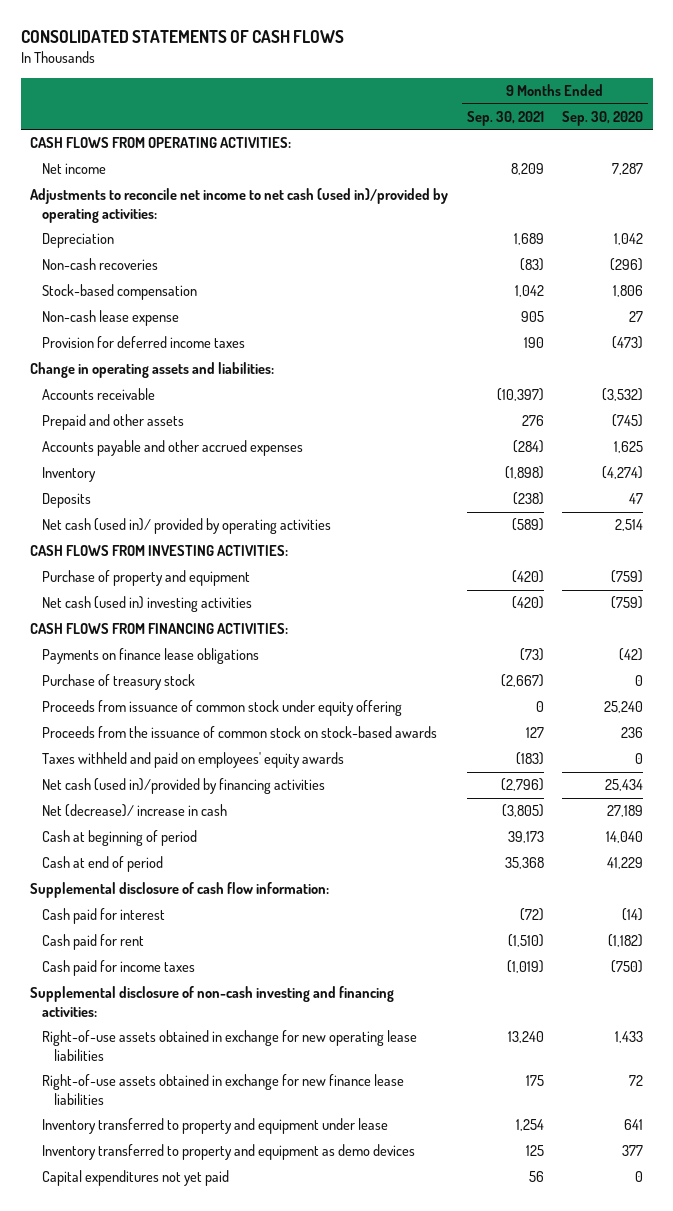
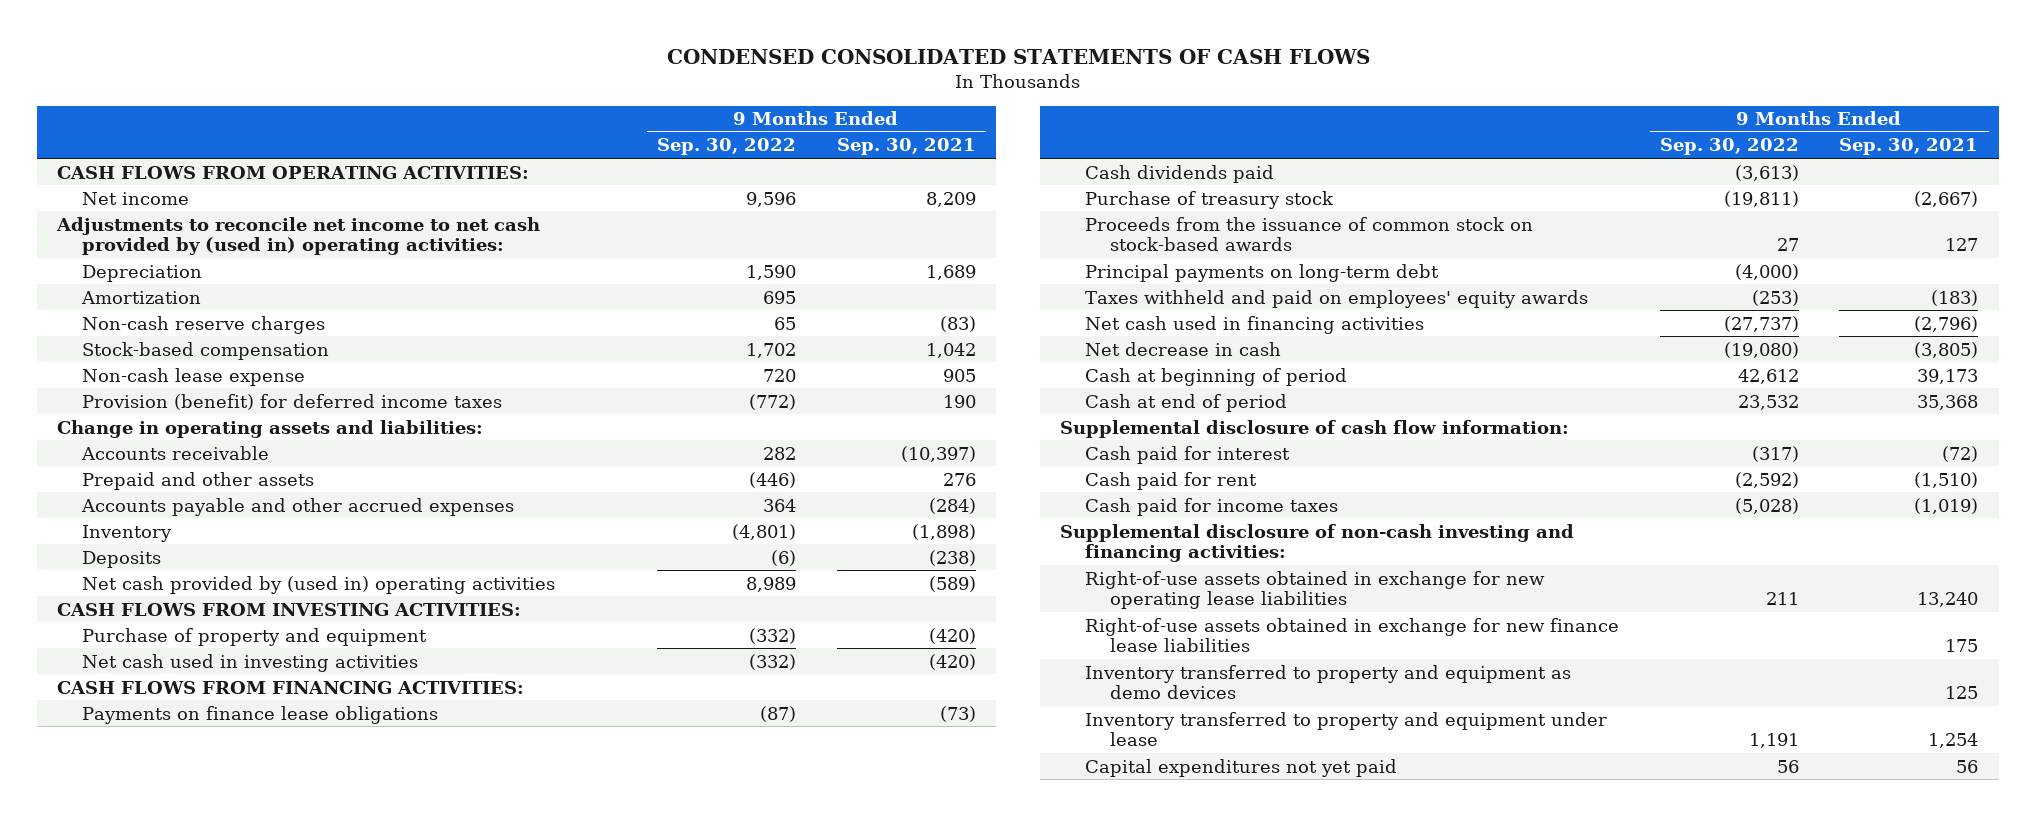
[20,30,344,44] CONSOLIDATED STATEMENTS OF CASH FLOWS -> [666,49,1370,65] CONDENSED CONSOLIDATED STATEMENTS OF CASH FLOWS
[562,110,644,126] Sep. 30, 2020 -> none
none -> [656,138,796,156] Sep. 30, 2022
[30,188,449,223] Adjustments to reconcile net income to net cash (used in)/provided by operating activities: -> [56,216,541,256] Adjustments to reconcile net income to net cash provided by (used in) operating activities:
none -> [81,290,202,304] Amortization
[41,258,158,271] Non-cash recoveries -> [82,315,326,334] Non-cash reserve charges
[41,336,245,349] Provision for deferred income taxes -> [82,393,503,410] Provision (benefit) for deferred income taxes
[41,518,331,535] Net cash (used in)/ provided by operating activities -> [82,575,556,594] Net cash provided by (used in) operating activities
[41,596,252,613] Net cash (used in) investing activities -> [82,653,419,672] Net cash used in investing activities
none -> [1085,164,1275,183] Cash dividends paid
[41,700,402,717] Proceeds from issuance of common stock under equity offering -> none
none -> [1085,263,1440,282] Principal payments on long-term debt
[41,778,325,795] Net cash (used in)/provided by financing activities -> [1085,315,1425,334] Net cash used in financing activities
[41,804,227,818] Net (decrease)/ increase in cash -> [1085,341,1282,356] Net decrease in cash
[41,1118,388,1135] Inventory transferred to property and equipment under lease -> [1085,711,1608,747] Inventory transferred to property and equipment under lease

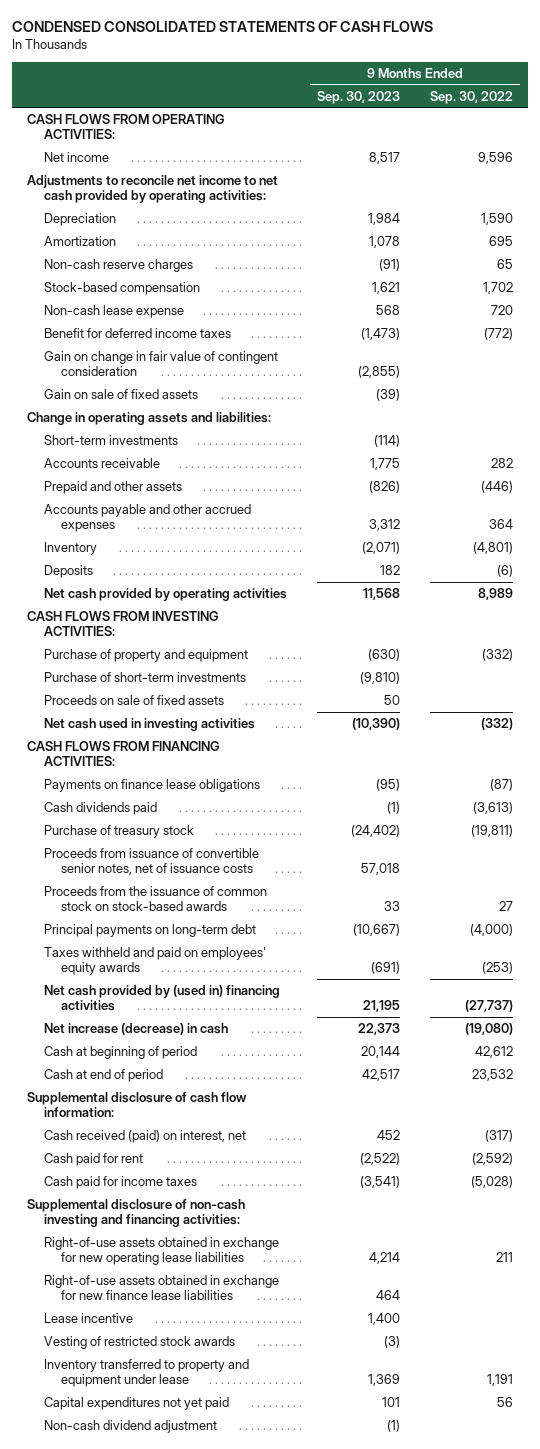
[836,138,976,156] Sep. 30, 2021 -> none
none -> [317,90,401,104] Sep. 30, 2023
[56,216,541,256] Adjustments to reconcile net income to net cash provided by (used in) operating activities: -> [27,174,279,203] Adjustments to reconcile net income to net cash provided by operating activities:
[82,393,503,410] Provision (benefit) for deferred income taxes -> [44,327,232,338] Benefit for deferred income taxes
none -> [44,350,279,376] Gain on change in fair value of contingent consideration
none -> [44,388,199,399] Gain on sale of fixed assets
none -> [44,434,179,445] Short-term investments
[82,575,556,594] Net cash provided by (used in) operating activities -> [44,587,288,601] Net cash provided by operating activities
none -> [44,671,247,682] Purchase of short-term investments
none -> [44,694,225,705] Proceeds on sale of fixed assets
none -> [44,847,260,875] Proceeds from issuance of convertible senior notes, net of issuance costs
[1085,315,1425,334] Net cash used in financing activities -> [44,984,281,1011] Net cash provided by (used in) financing activities
[1085,341,1282,356] Net decrease in cash -> [44,1022,229,1035] Net increase (decrease) in cash
[1085,445,1291,464] Cash paid for interest -> [44,1129,247,1143] Cash received (paid) on interest, net
[1085,664,1572,700] Inventory transferred to property and equipment as demo devices -> none
none -> [44,1312,134,1323] Lease incentive
none -> [44,1335,236,1349] Vesting of restricted stock awards
none -> [44,1419,218,1433] Non-cash dividend adjustment

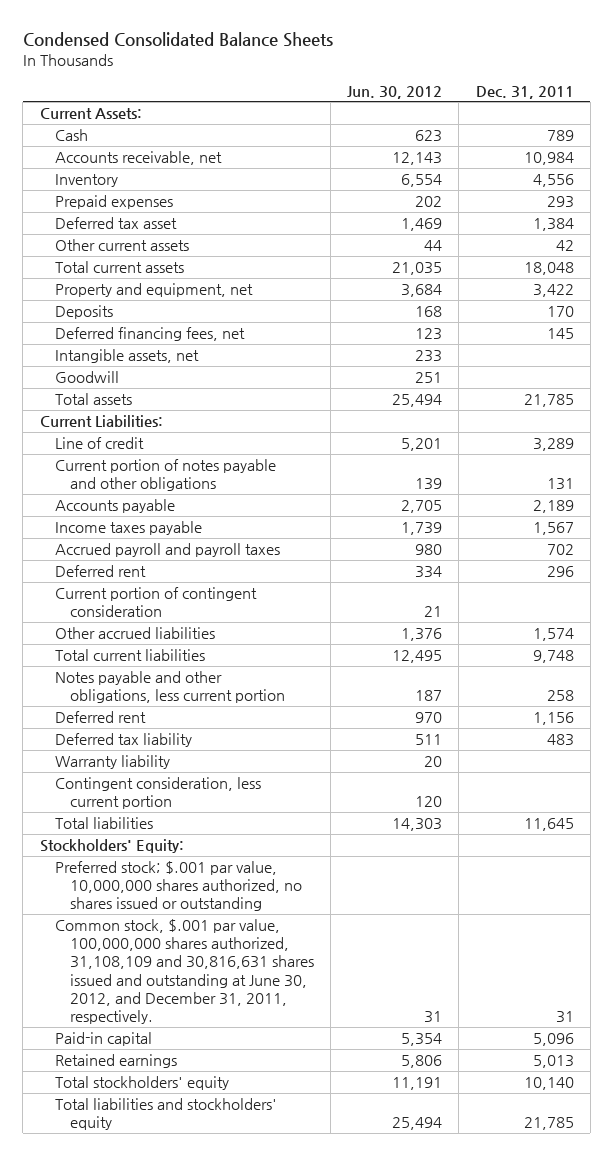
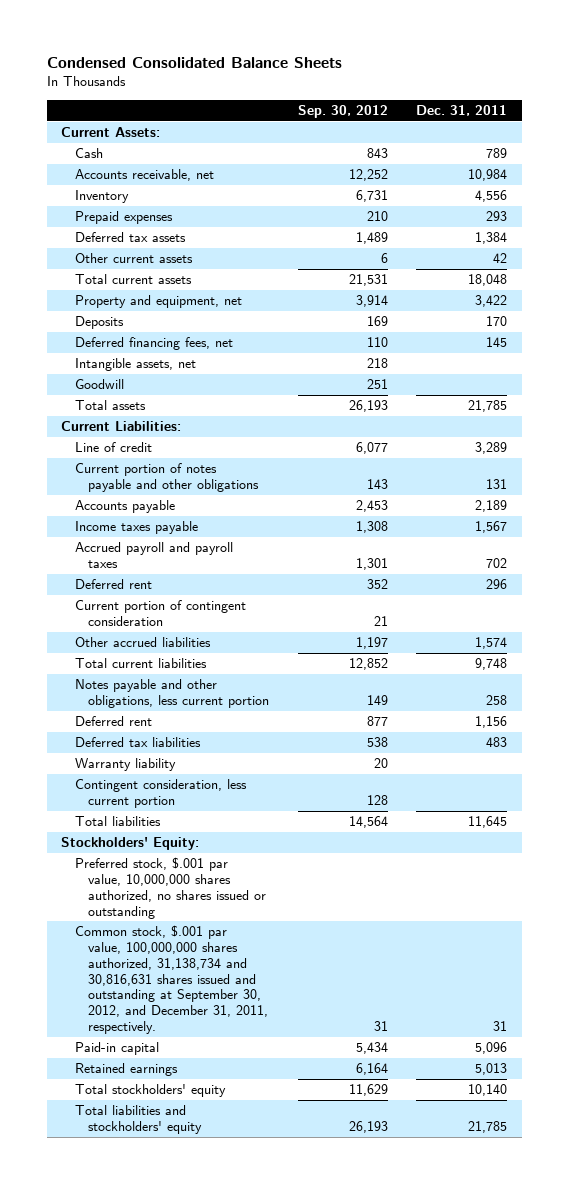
[347,85,443,99] Jun. 30, 2012 -> none
none -> [297,104,388,118] Sep. 30, 2012
[54,216,177,229] Deferred tax asset -> [74,232,186,243] Deferred tax assets
[54,732,192,747] Deferred tax liability -> [74,737,201,748] Deferred tax liabilities
[54,860,302,912] Preferred stock; $.001 par value, 10,000,000 shares authorized, no shares issued or outstanding -> [74,857,266,919] Preferred stock, $.001 par value, 10,000,000 shares authorized, no shares issued or outstanding
[54,918,314,1025] Common stock, $.001 par value, 100,000,000 shares authorized, 31,108,109 and 30,816,631 shares issued and outstanding at June 30, 2012, and December 31, 2011, respectively. -> [74,925,268,1034] Common stock, $.001 par value, 100,000,000 shares authorized, 31,138,734 and 30,816,631 shares issued and outstanding at September 30, 2012, and December 31, 2011, respectively.

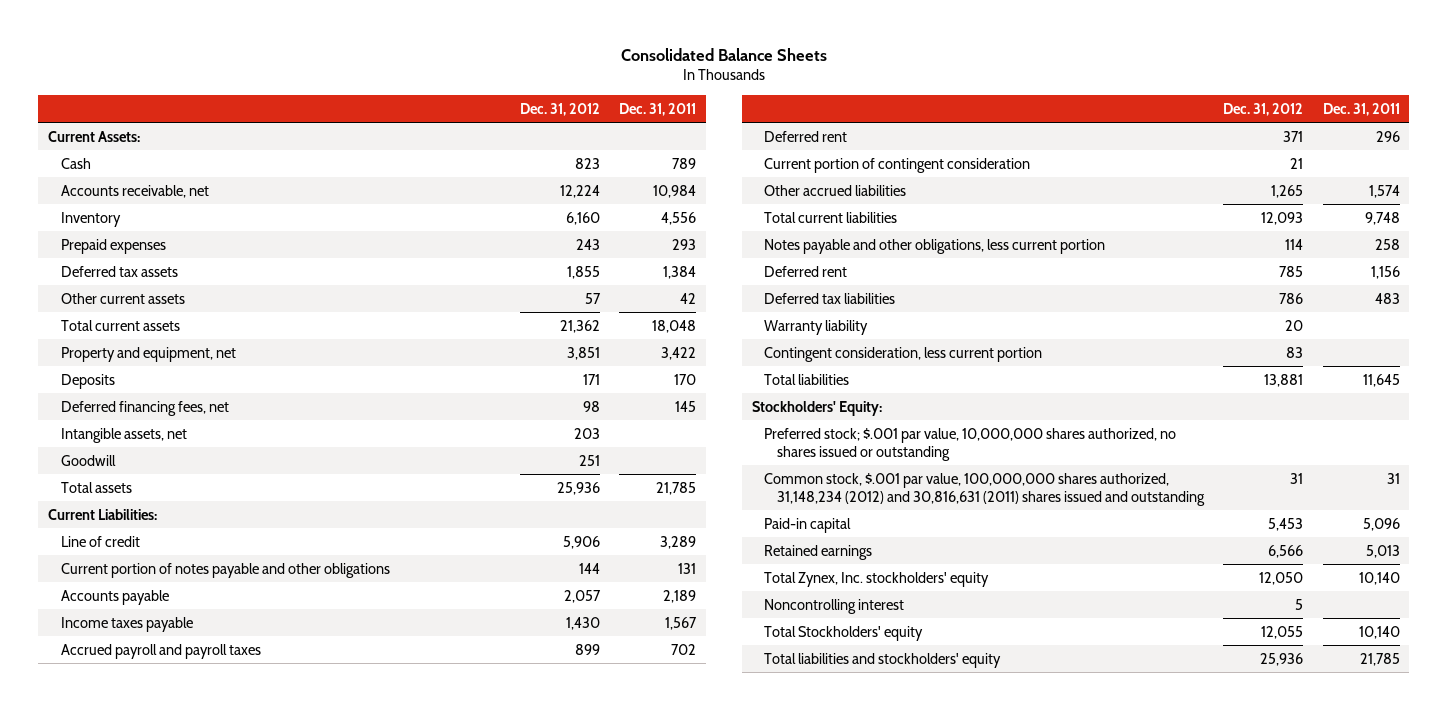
[46,56,342,68] Condensed Consolidated Balance Sheets -> [620,47,827,61] Consolidated Balance Sheets
[297,104,388,118] Sep. 30, 2012 -> none
none -> [519,102,600,116] Dec. 31, 2012
[74,857,266,919] Preferred stock, $.001 par value, 10,000,000 shares authorized, no shares issued or outstanding -> [764,427,1177,461] Preferred stock; $.001 par value, 10,000,000 shares authorized, no shares issued or outstanding
[74,925,268,1034] Common stock, $.001 par value, 100,000,000 shares authorized, 31,138,734 and 30,816,631 shares issued and outstanding at September 30, 2012, and December 31, 2011, respectively. -> [764,472,1206,506] Common stock, $.001 par value, 100,000,000 shares authorized, 31,148,234 (2012) and 30,816,631 (2011) shares issued and outstanding
[74,1084,226,1098] Total stockholders' equity -> [764,571,990,587] Total Zynex, Inc. stockholders' equity
none -> [764,598,905,614] Noncontrolling interest
none -> [764,625,924,641] Total Stockholders' equity

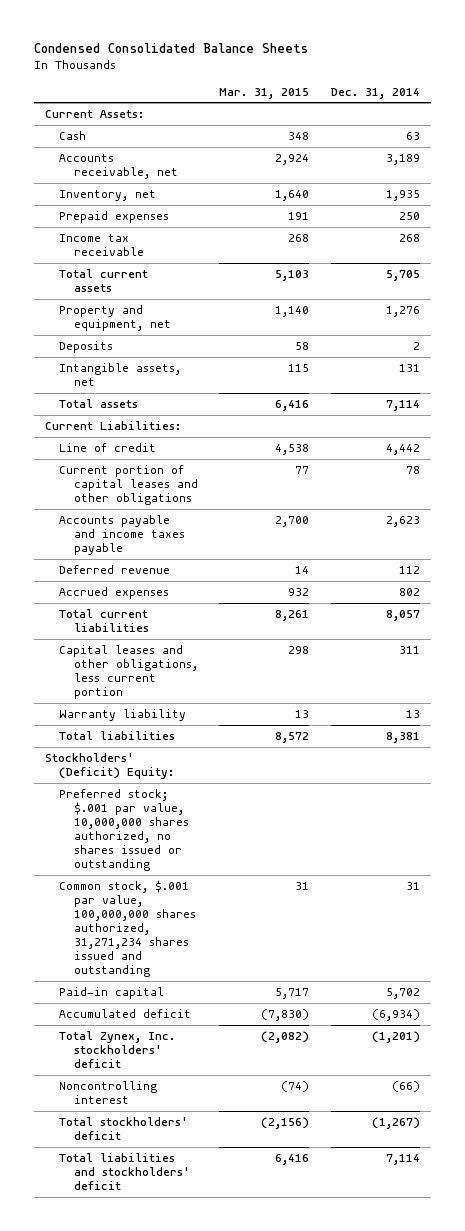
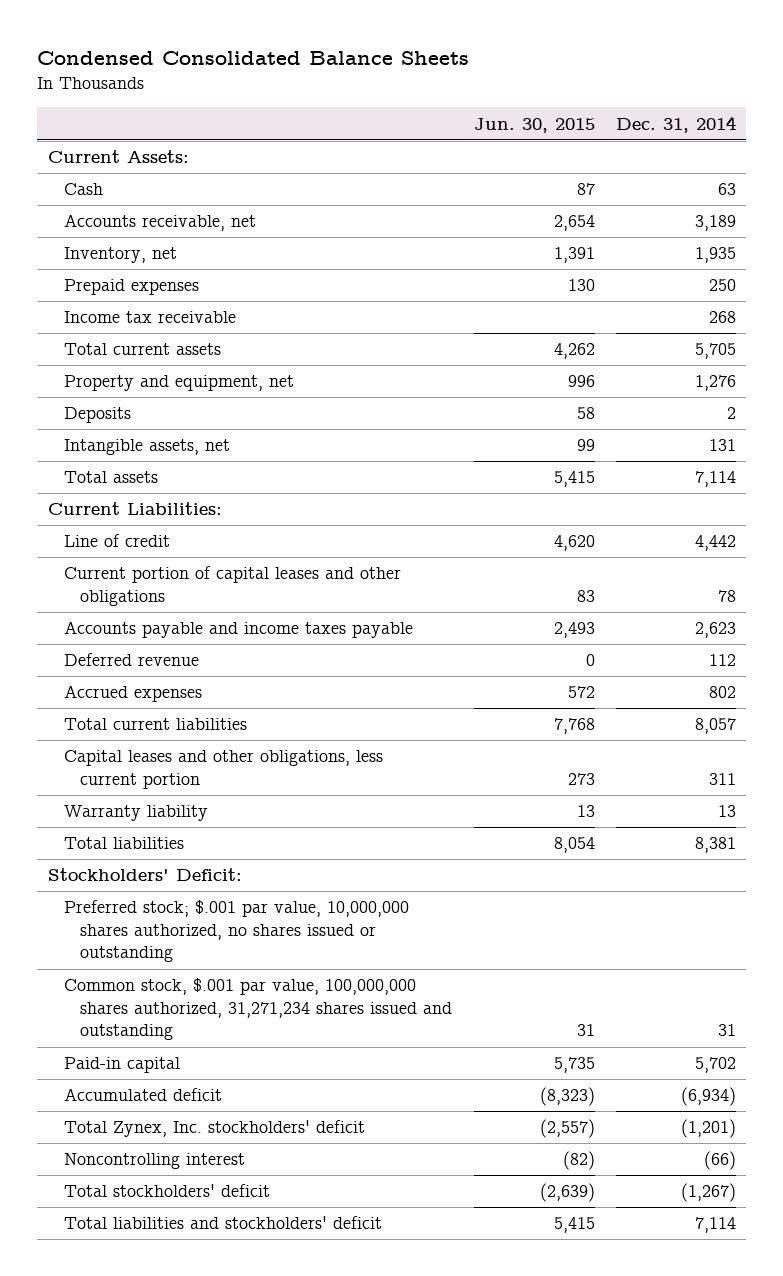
[219,87,310,99] Mar. 31, 2015 -> none
none -> [473,117,595,133] Jun. 30, 2015
[45,753,175,780] Stockholders' (Deficit) Equity: -> [47,868,242,882] Stockholders' Deficit:

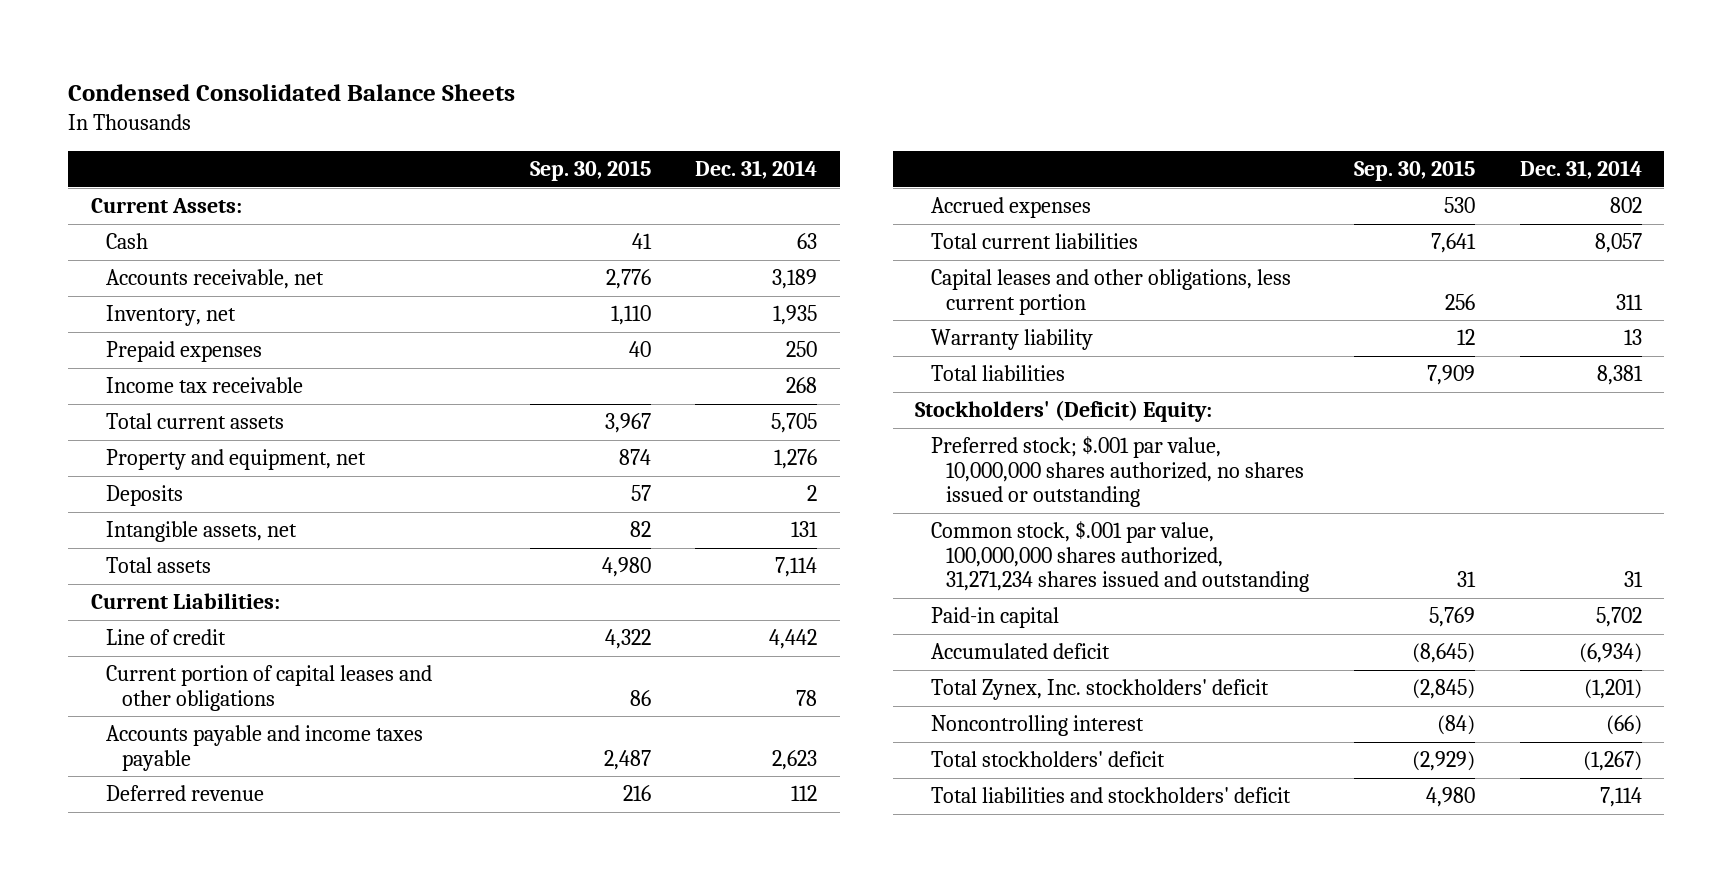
[473,117,595,133] Jun. 30, 2015 -> none
none -> [529,160,651,182] Sep. 30, 2015
[47,868,242,882] Stockholders' Deficit: -> [915,400,1213,423] Stockholders' (Deficit) Equity:

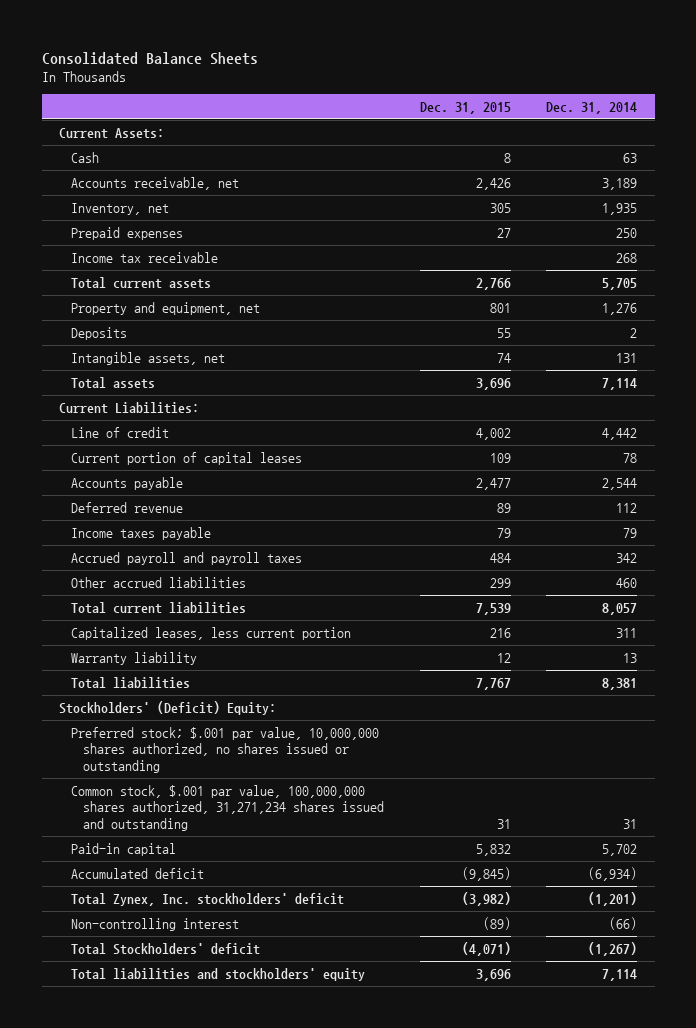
[68,84,516,102] Condensed Consolidated Balance Sheets -> [41,51,258,65] Consolidated Balance Sheets
[529,160,651,182] Sep. 30, 2015 -> none
none -> [419,101,511,114] Dec. 31, 2015
[106,725,424,771] Accounts payable and income taxes payable -> none
[106,665,433,711] Current portion of capital leases and other obligations -> [71,451,303,465] Current portion of capital leases
none -> [71,476,184,490] Accounts payable
[930,197,1091,219] Accrued expenses -> none
none -> [71,526,212,540] Income taxes payable
none -> [71,551,303,565] Accrued payroll and payroll taxes
none -> [71,576,247,588] Other accrued liabilities
[930,269,1291,315] Capital leases and other obligations, less current portion -> [71,626,352,640] Capitalized leases, less current portion
[930,715,1144,737] Noncontrolling interest -> [71,917,240,931] Non-controlling interest
[930,751,1165,768] Total stockholders' deficit -> [71,942,261,955] Total Stockholders' deficit
[930,787,1291,804] Total liabilities and stockholders' deficit -> [71,967,366,981] Total liabilities and stockholders' equity

